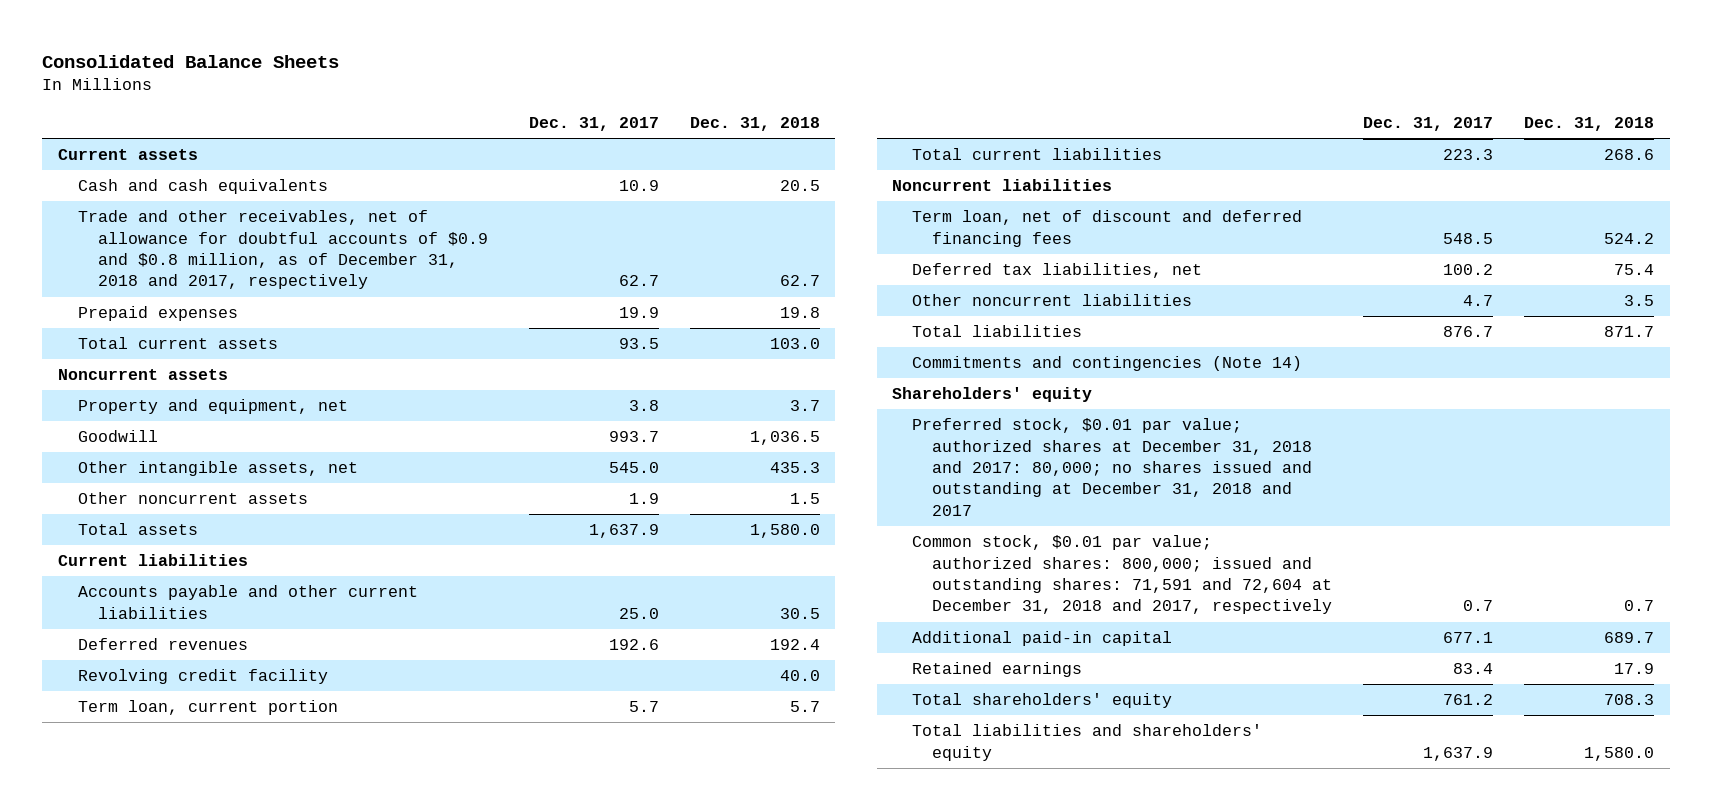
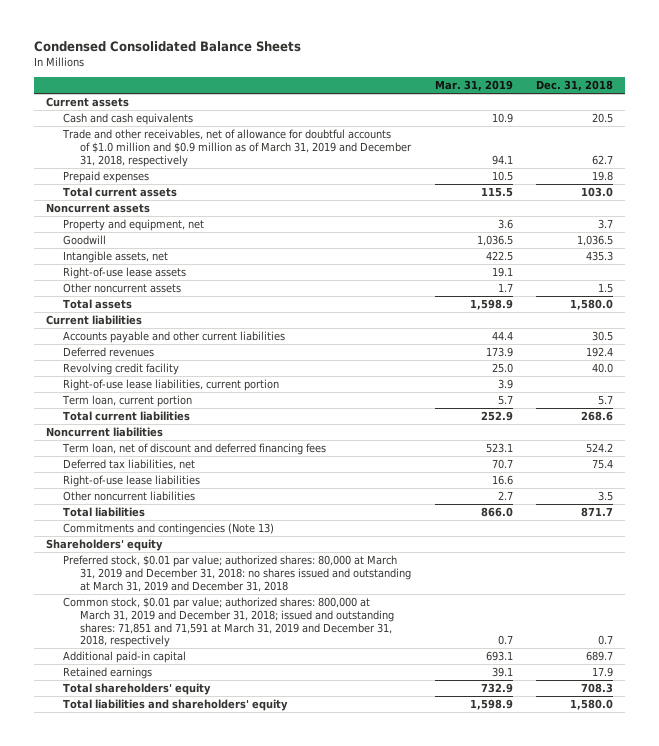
[42,54,340,68] Consolidated Balance Sheets -> [33,41,301,53] Condensed Consolidated Balance Sheets
[528,117,659,132] Dec. 31, 2017 -> none
none -> [434,80,513,92] Mar. 31, 2019
[77,210,488,290] Trade and other receivables, net of allowance for doubtful accounts of $0.9 and $0.8 million, as of December 31, 2018 and 2017, respectively -> [61,129,412,167] Trade and other receivables, net of allowance for doubtful accounts of $1.0 million and $0.9 million as of March 31, 2019 and December 31, 2018, respectively
[77,461,358,477] Other intangible assets, net -> [62,251,168,264] Intangible assets, net
none -> [62,267,186,280] Right-of-use lease assets
none -> [62,379,279,392] Right-of-use lease liabilities, current portion
none -> [62,475,200,488] Right-of-use lease liabilities
[912,356,1303,372] Commitments and contingencies (Note 14) -> [62,523,274,536] Commitments and contingencies (Note 13)
[912,418,1313,516] Preferred stock, $0.01 par value; authorized shares at December 31, 2018 and 2017: 80,000; no shares issued and outstanding at December 31, 2018 and 2017 -> [62,555,411,592] Preferred stock, $0.01 par value; authorized shares: 80,000 at March 31, 2019 and December 31, 2018: no shares issued and outstanding at March 31, 2019 and December 31, 2018
[912,535,1333,615] Common stock, $0.01 par value; authorized shares: 800,000; issued and outstanding shares: 71,591 and 72,604 at December 31, 2018 and 2017, respectively -> [62,597,394,648] Common stock, $0.01 par value; authorized shares: 800,000 at March 31, 2019 and December 31, 2018; issued and outstanding shares: 71,851 and 71,591 at March 31, 2019 and December 31, 2018, respectively

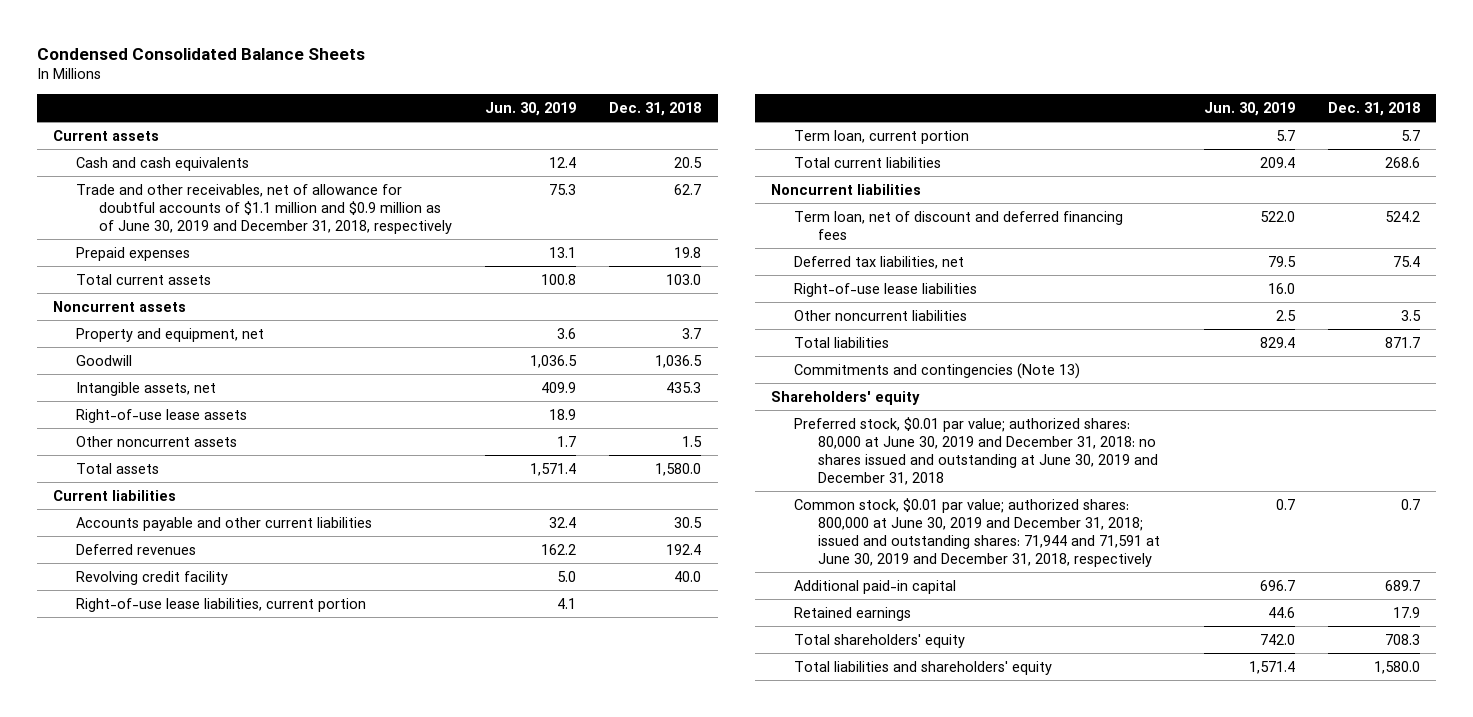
[434,80,513,92] Mar. 31, 2019 -> none
none -> [485,102,577,117] Jun. 30, 2019
[61,129,412,167] Trade and other receivables, net of allowance for doubtful accounts of $1.0 million and $0.9 million as of March 31, 2019 and December 31, 2018, respectively -> [76,183,453,234] Trade and other receivables, net of allowance for doubtful accounts of $1.1 million and $0.9 million as of June 30, 2019 and December 31, 2018, respectively
[62,555,411,592] Preferred stock, $0.01 par value; authorized shares: 80,000 at March 31, 2019 and December 31, 2018: no shares issued and outstanding at March 31, 2019 and December 31, 2018 -> [794,416,1158,486] Preferred stock, $0.01 par value; authorized shares: 80,000 at June 30, 2019 and December 31, 2018: no shares issued and outstanding at June 30, 2019 and December 31, 2018
[62,597,394,648] Common stock, $0.01 par value; authorized shares: 800,000 at March 31, 2019 and December 31, 2018; issued and outstanding shares: 71,851 and 71,591 at March 31, 2019 and December 31, 2018, respectively -> [794,497,1160,568] Common stock, $0.01 par value; authorized shares: 800,000 at June 30, 2019 and December 31, 2018; issued and outstanding shares: 71,944 and 71,591 at June 30, 2019 and December 31, 2018, respectively

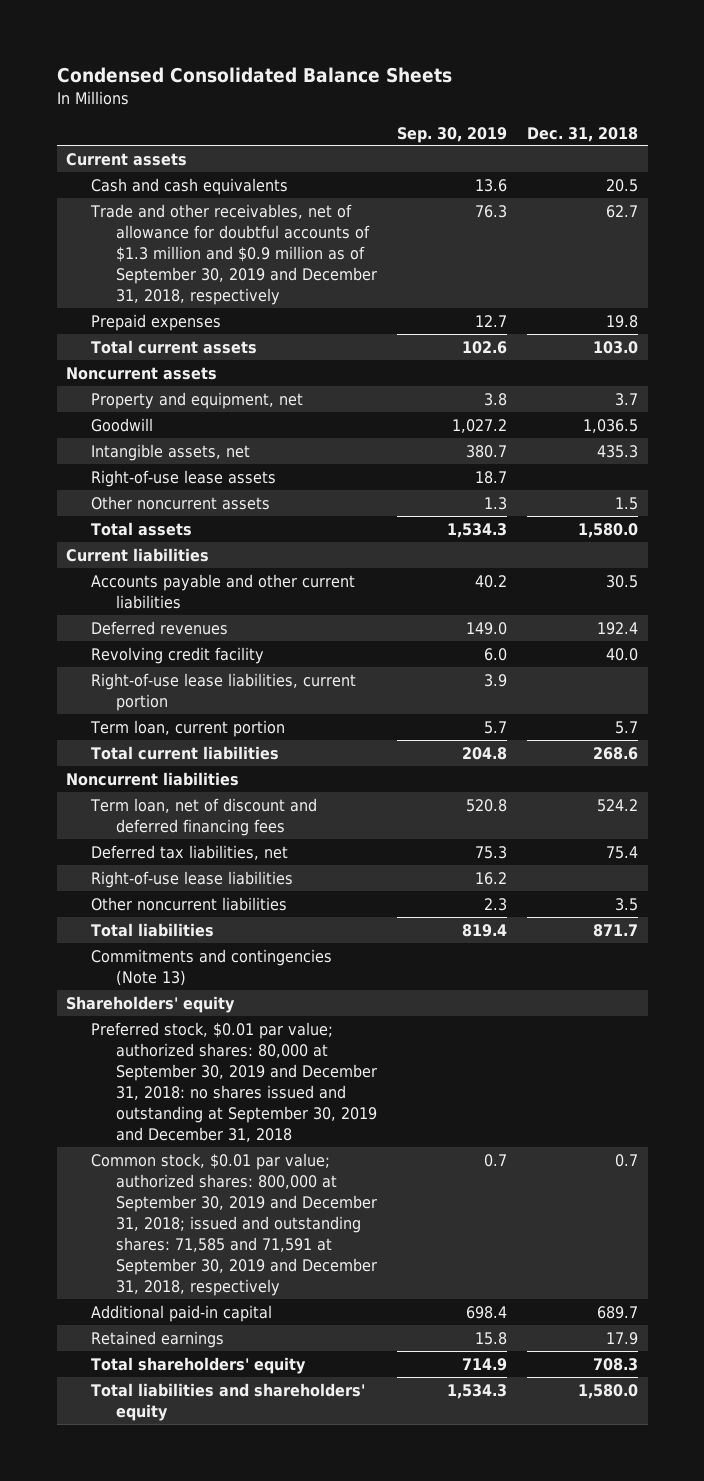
[485,102,577,117] Jun. 30, 2019 -> none
none -> [396,126,507,143] Sep. 30, 2019
[76,183,453,234] Trade and other receivables, net of allowance for doubtful accounts of $1.1 million and $0.9 million as of June 30, 2019 and December 31, 2018, respectively -> [90,203,378,305] Trade and other receivables, net of allowance for doubtful accounts of $1.3 million and $0.9 million as of September 30, 2019 and December 31, 2018, respectively
[794,416,1158,486] Preferred stock, $0.01 par value; authorized shares: 80,000 at June 30, 2019 and December 31, 2018: no shares issued and outstanding at June 30, 2019 and December 31, 2018 -> [91,1021,378,1142] Preferred stock, $0.01 par value; authorized shares: 80,000 at September 30, 2019 and December 31, 2018: no shares issued and outstanding at September 30, 2019 and December 31, 2018
[794,497,1160,568] Common stock, $0.01 par value; authorized shares: 800,000 at June 30, 2019 and December 31, 2018; issued and outstanding shares: 71,944 and 71,591 at June 30, 2019 and December 31, 2018, respectively -> [91,1152,378,1296] Common stock, $0.01 par value; authorized shares: 800,000 at September 30, 2019 and December 31, 2018; issued and outstanding shares: 71,585 and 71,591 at September 30, 2019 and December 31, 2018, respectively

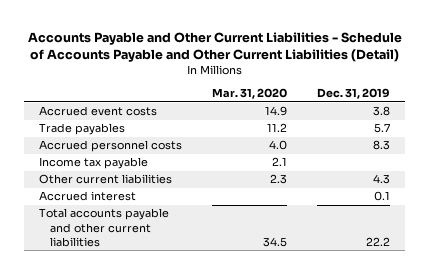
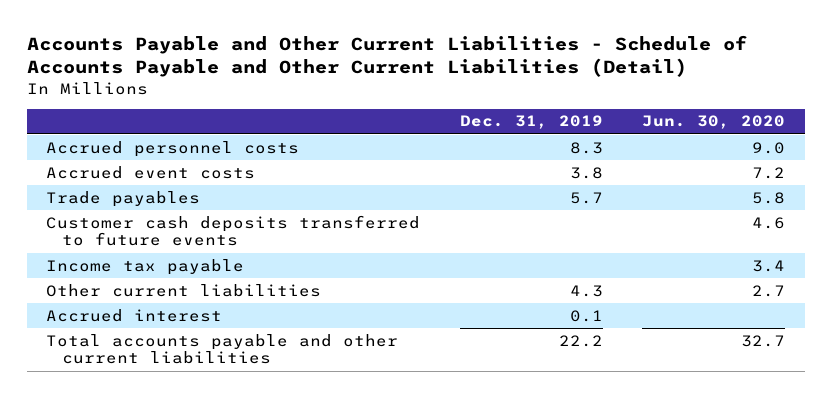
[212,88,288,100] Mar. 31, 2020 -> none
none -> [642,115,786,130] Jun. 30, 2020
[39,140,183,153] Accrued personnel costs -> [46,140,300,157] Accrued personnel costs
none -> [46,214,421,247] Customer cash deposits transferred to future events

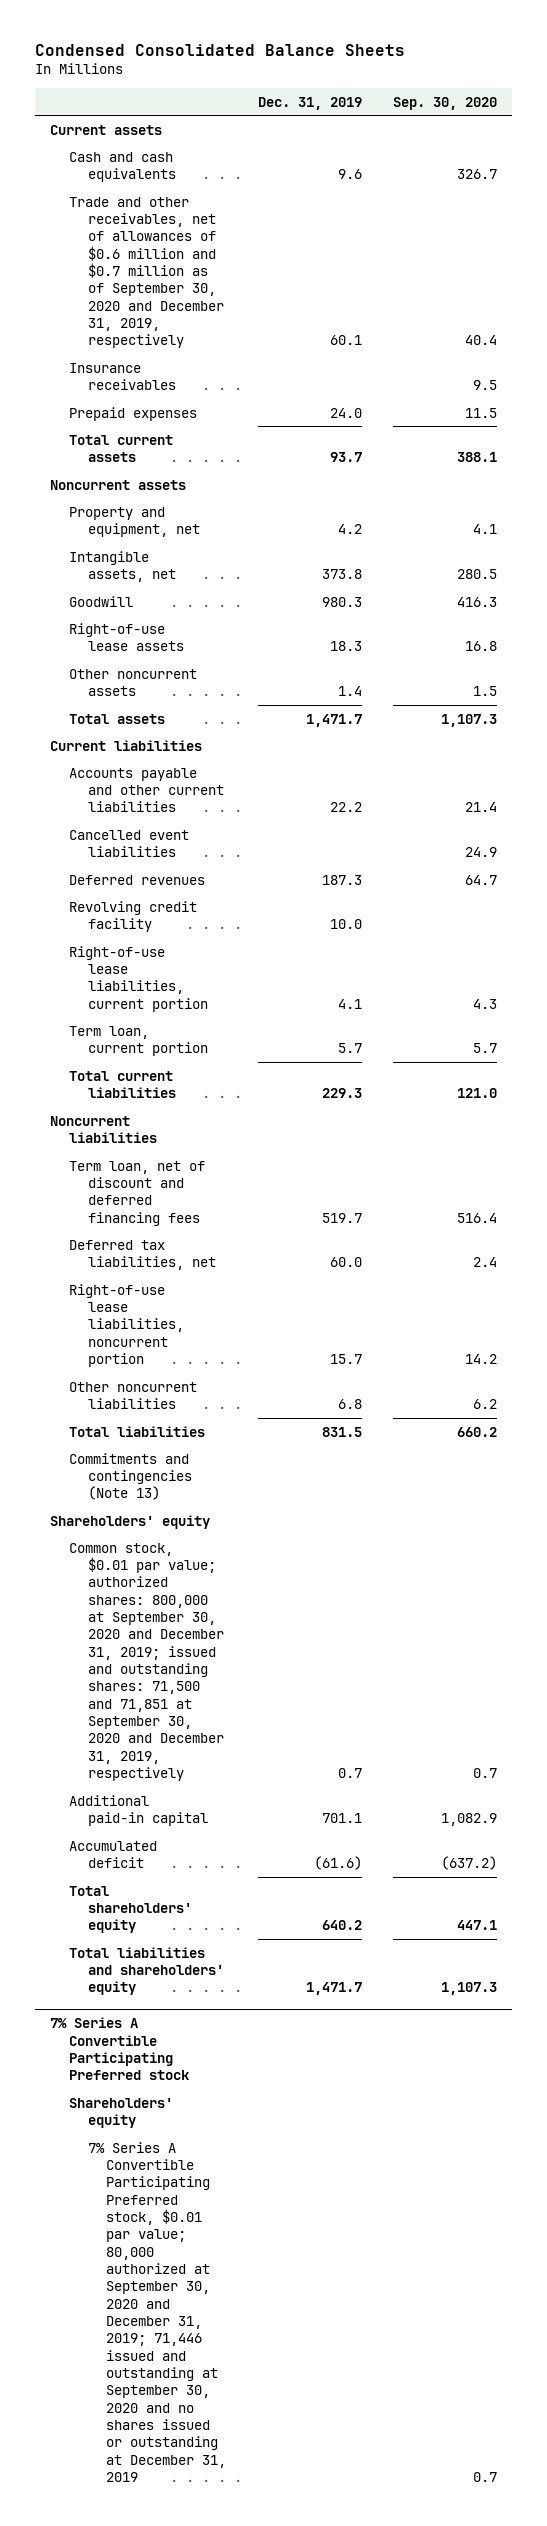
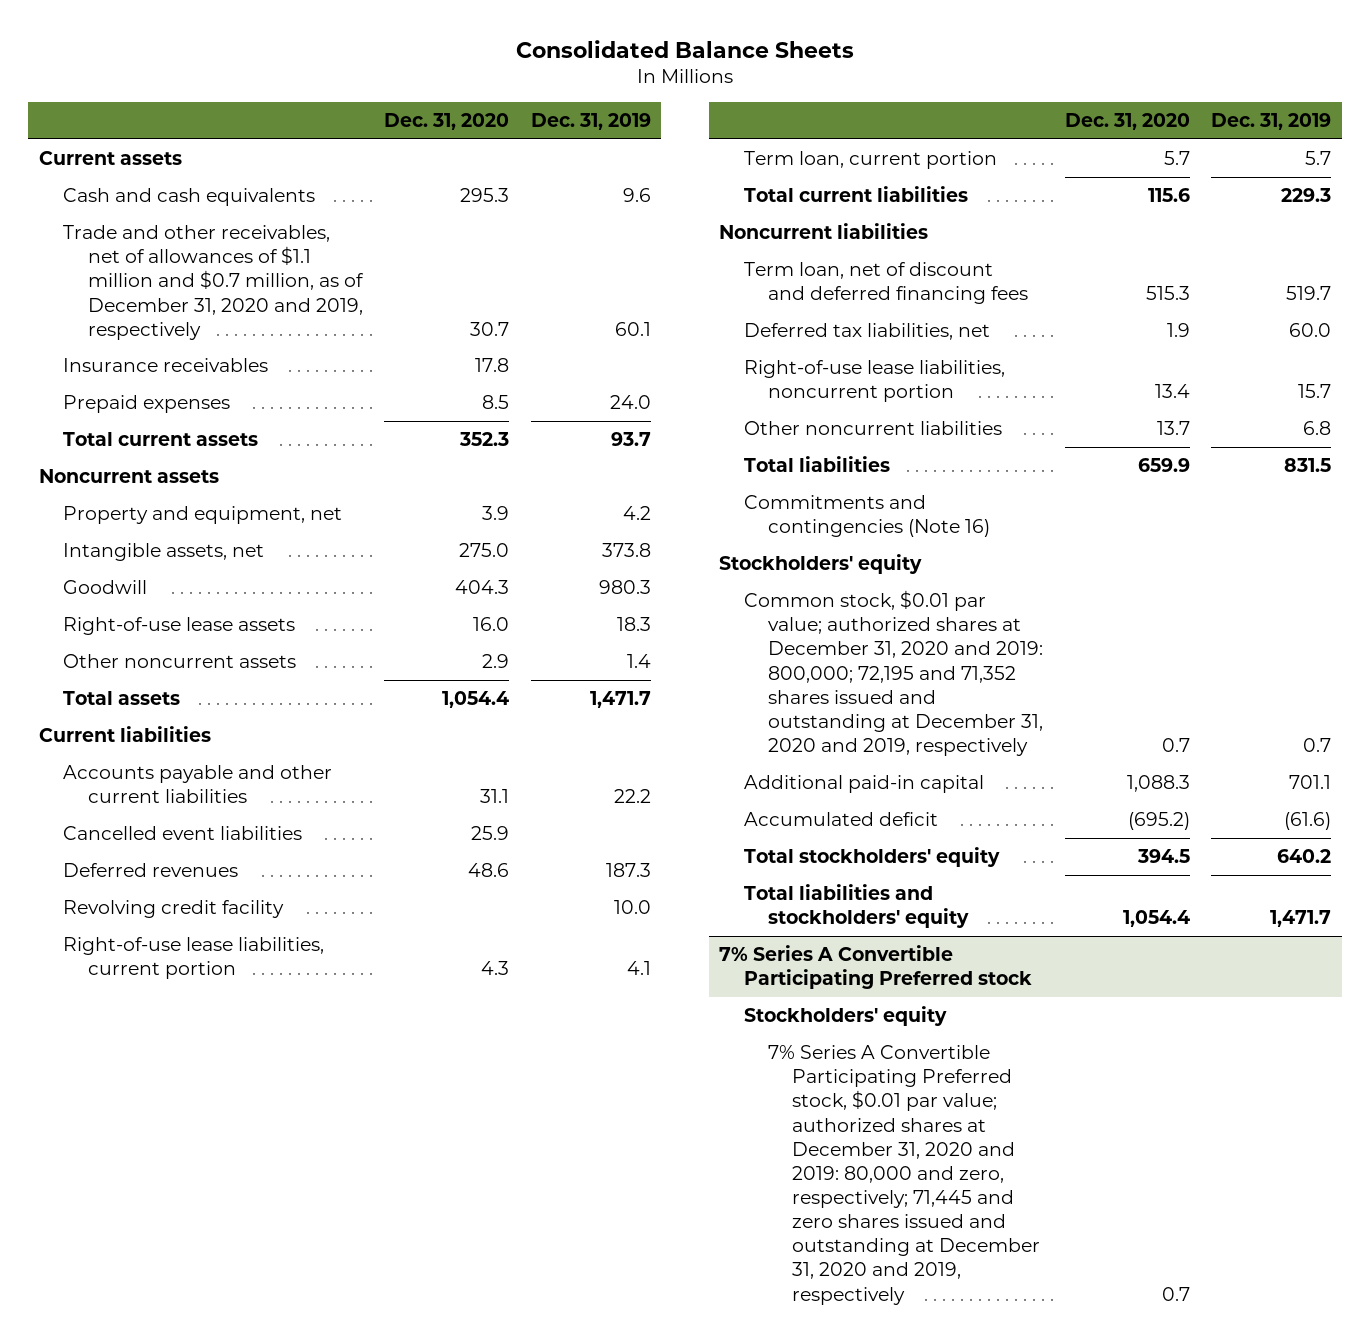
[34,43,405,56] Condensed Consolidated Balance Sheets -> [515,39,854,58] Consolidated Balance Sheets
[392,96,497,110] Sep. 30, 2020 -> none
none -> [384,113,510,131] Dec. 31, 2020
[69,196,224,349] Trade and other receivables, net of allowances of $0.6 million and $0.7 million as of September 30, 2020 and December 31, 2019, respectively -> [63,225,364,340] Trade and other receivables, net of allowances of $1.1 million and $0.7 million, as of December 31, 2020 and 2019, respectively
[69,1452,192,1501] Commitments and contingencies (Note 13) -> [743,495,991,538] Commitments and contingencies (Note 16)
[50,1514,211,1529] Shareholders' equity -> [719,554,923,575] Stockholders' equity
[69,1542,224,1781] Common stock, $0.01 par value; authorized shares: 800,000 at September 30, 2020 and December 31, 2019; issued and outstanding shares: 71,500 and 71,851 at September 30, 2020 and December 31, 2019, respectively -> [743,590,1044,757] Common stock, $0.01 par value; authorized shares at December 31, 2020 and 2019: 800,000; 72,195 and 71,352 shares issued and outstanding at December 31, 2020 and 2019, respectively
[69,1885,192,1934] Total shareholders' equity -> [743,847,1000,868] Total stockholders' equity
[69,1946,224,1996] Total liabilities and shareholders' equity -> [743,884,970,929] Total liabilities and stockholders' equity
[69,2097,174,2128] Shareholders' equity -> [743,1006,947,1027] Stockholders' equity
[87,2141,227,2483] 7% Series A Convertible Participating Preferred stock, $0.01 par value; 80,000 authorized at September 30, 2020 and December 31, 2019; 71,446 issued and outstanding at September 30, 2020 and no shares issued or outstanding at December 31, 2019 -> [768,1045,1041,1305] 7% Series A Convertible Participating Preferred stock, $0.01 par value; authorized shares at December 31, 2020 and 2019: 80,000 and zero, respectively; 71,445 and zero shares issued and outstanding at December 31, 2020 and 2019, respectively

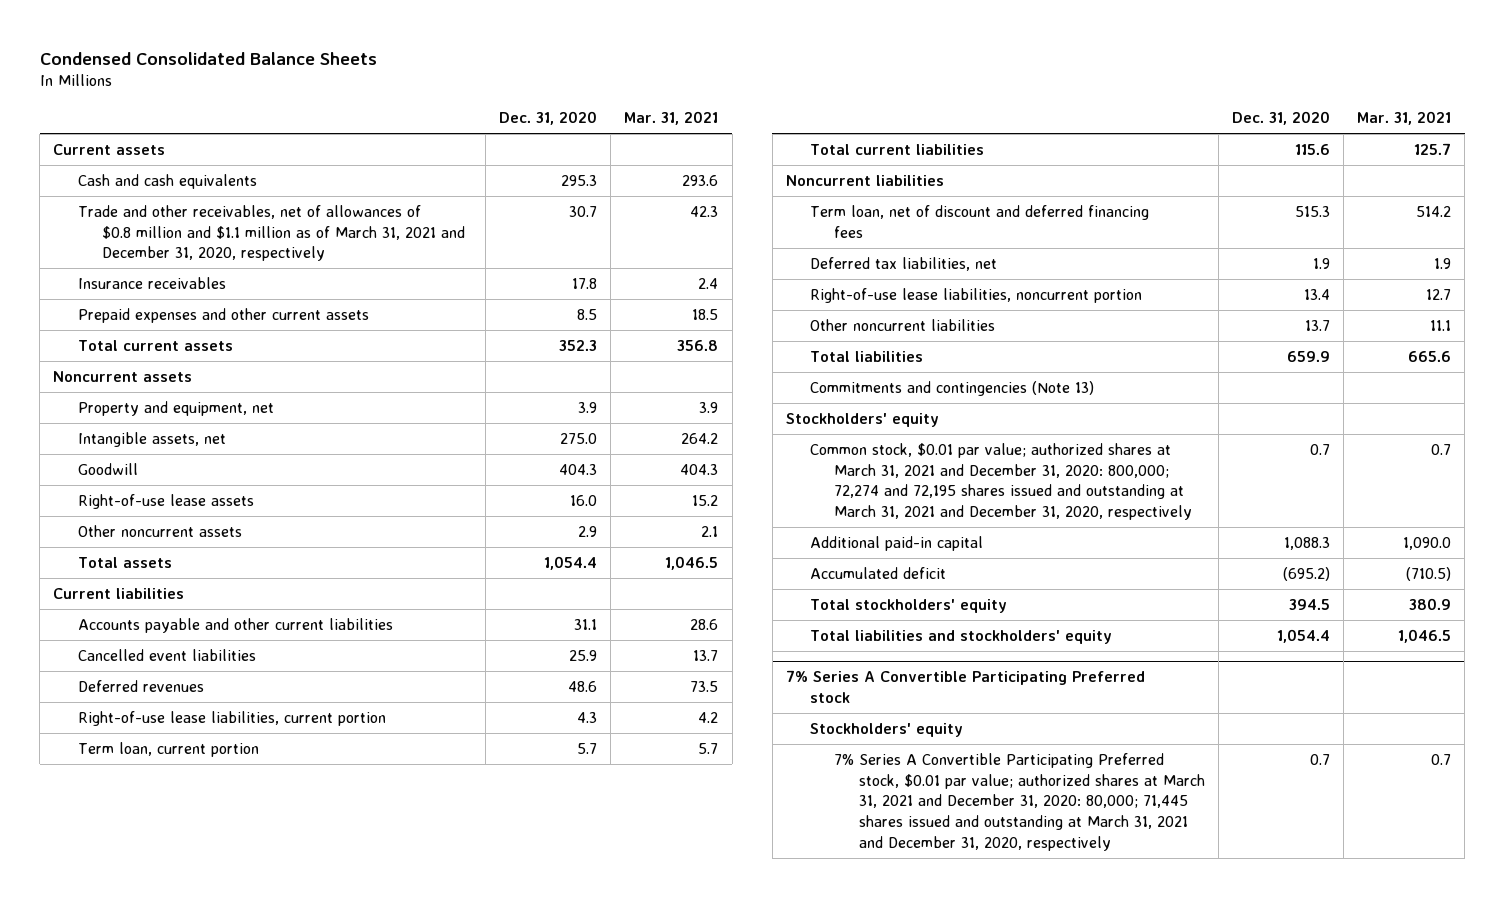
[515,39,854,58] Consolidated Balance Sheets -> [39,51,377,65] Condensed Consolidated Balance Sheets
[530,113,651,131] Dec. 31, 2019 -> none
none -> [624,111,719,126] Mar. 31, 2021
[63,225,364,340] Trade and other receivables, net of allowances of $1.1 million and $0.7 million, as of December 31, 2020 and 2019, respectively -> [77,204,465,262] Trade and other receivables, net of allowances of $0.8 million and $1.1 million as of March 31, 2021 and December 31, 2020, respectively
[63,395,231,414] Prepaid expenses -> none
none -> [77,307,369,323] Prepaid expenses and other current assets
[63,900,285,919] Revolving credit facility -> none
[743,495,991,538] Commitments and contingencies (Note 16) -> [810,380,1095,396] Commitments and contingencies (Note 13)
[743,590,1044,757] Common stock, $0.01 par value; authorized shares at December 31, 2020 and 2019: 800,000; 72,195 and 71,352 shares issued and outstanding at December 31, 2020 and 2019, respectively -> [810,442,1193,521] Common stock, $0.01 par value; authorized shares at March 31, 2021 and December 31, 2020: 800,000; 72,274 and 72,195 shares issued and outstanding at March 31, 2021 and December 31, 2020, respectively
[768,1045,1041,1305] 7% Series A Convertible Participating Preferred stock, $0.01 par value; authorized shares at December 31, 2020 and 2019: 80,000 and zero, respectively; 71,445 and zero shares issued and outstanding at December 31, 2020 and 2019, respectively -> [834,752,1205,851] 7% Series A Convertible Participating Preferred stock, $0.01 par value; authorized shares at March 31, 2021 and December 31, 2020: 80,000; 71,445 shares issued and outstanding at March 31, 2021 and December 31, 2020, respectively

